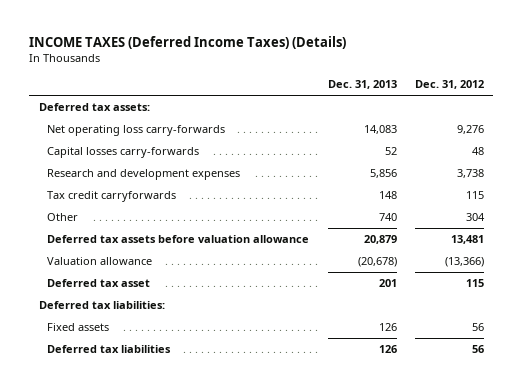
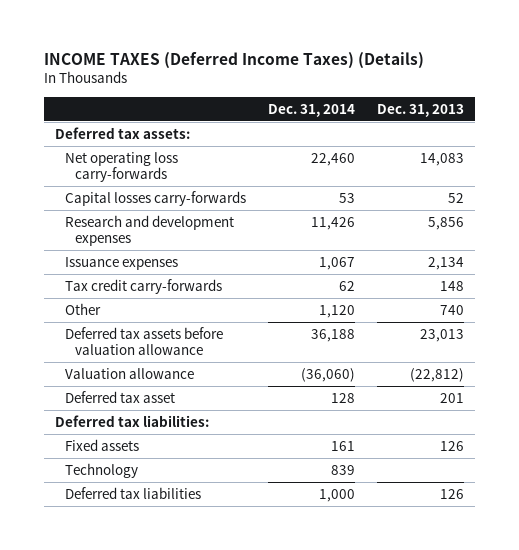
[415,80,485,90] Dec. 31, 2012 -> none
none -> [267,103,355,117] Dec. 31, 2014
none -> [65,256,179,270] Issuance expenses
[47,190,177,202] Tax credit carryforwards -> [65,278,223,294] Tax credit carry-forwards
[363,234,397,244] 20,879 -> [419,328,464,342] 23,013
[357,256,397,267] (20,678) -> [409,367,464,382] (22,812)
none -> [65,462,139,478] Technology

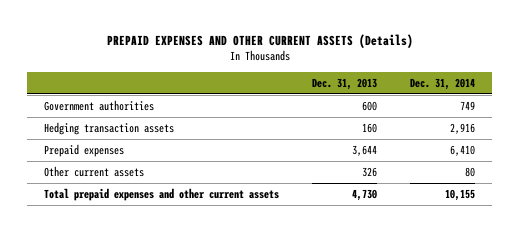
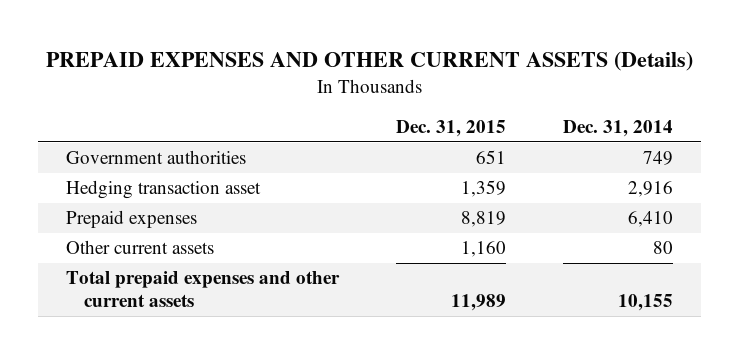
[312,77,378,90] Dec. 31, 2013 -> none
none -> [396,120,507,138] Dec. 31, 2015
[43,121,174,135] Hedging transaction assets -> [66,180,262,200] Hedging transaction asset

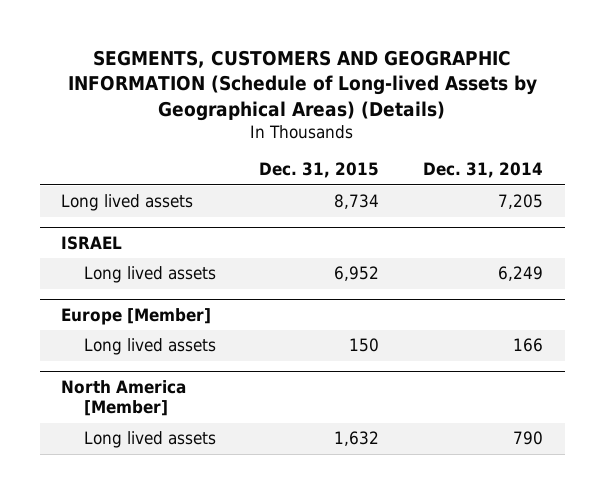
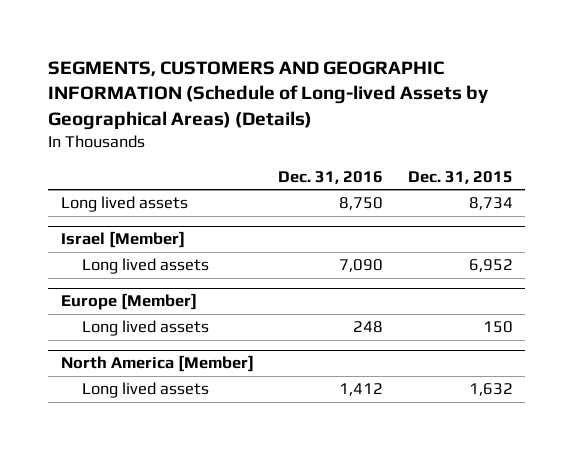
[422,162,543,179] Dec. 31, 2014 -> none
none -> [278,170,384,184] Dec. 31, 2016
[61,235,123,250] ISRAEL -> [60,231,185,249] Israel [Member]

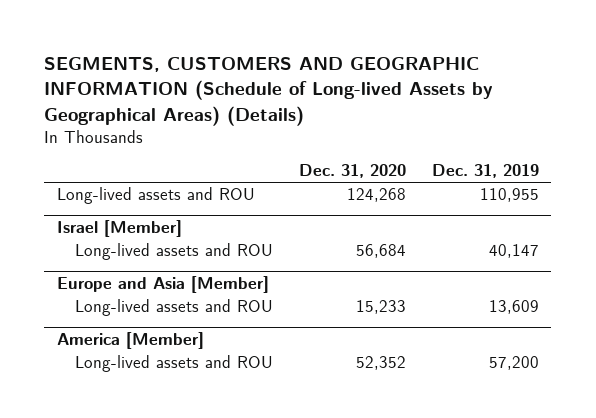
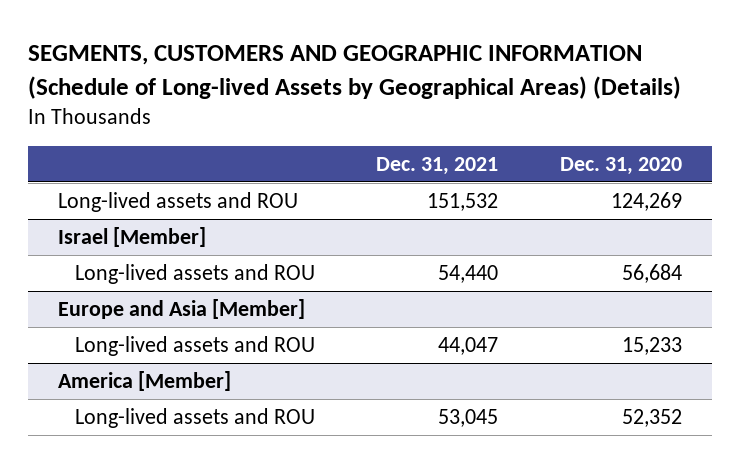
[431,164,539,179] Dec. 31, 2019 -> none
none -> [376,157,499,176] Dec. 31, 2021
[346,188,406,203] 124,268 -> [610,191,682,211] 124,269

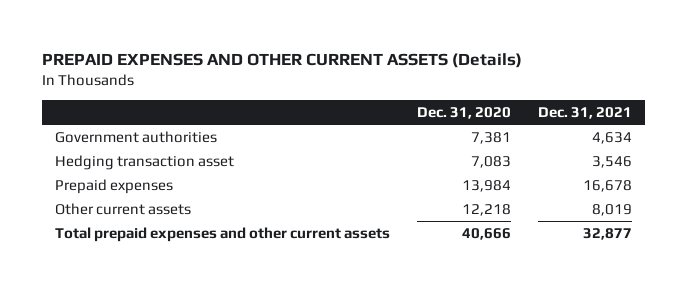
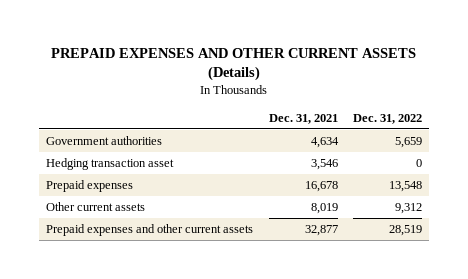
[416,107,511,120] Dec. 31, 2020 -> none
none -> [352,113,422,124] Dec. 31, 2022
[55,226,391,242] Total prepaid expenses and other current assets -> [46,224,254,237] Prepaid expenses and other current assets

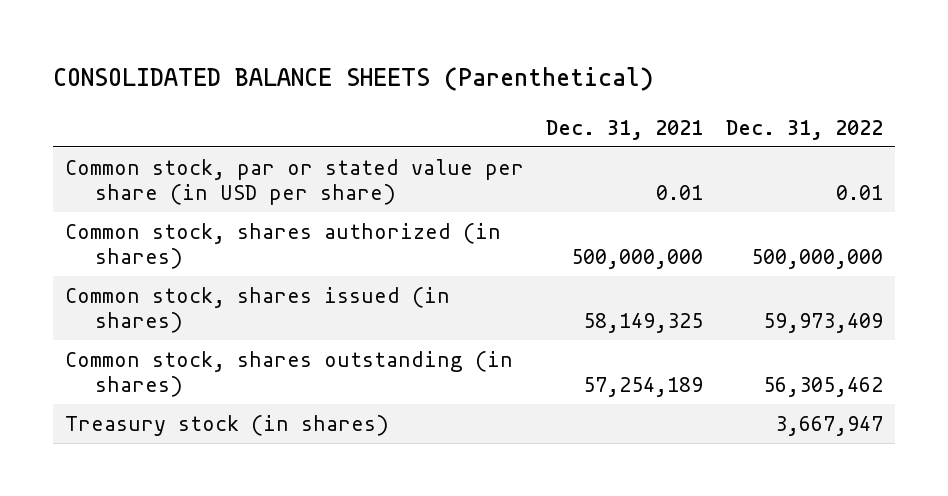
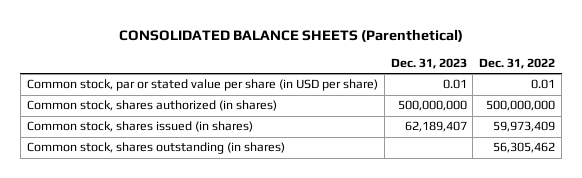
[546,119,704,140] Dec. 31, 2021 -> none
none -> [390,58,467,70] Dec. 31, 2023
[64,414,389,436] Treasury stock (in shares) -> none

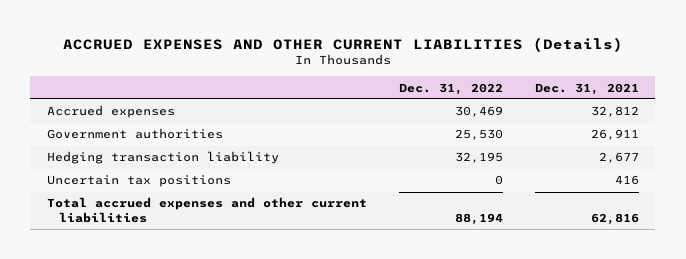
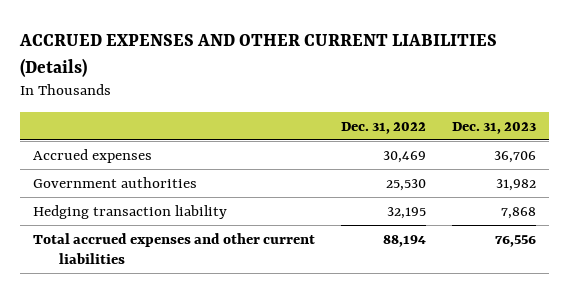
[534,82,639,95] Dec. 31, 2021 -> none
none -> [451,121,536,134] Dec. 31, 2023
[46,175,231,188] Uncertain tax positions -> none

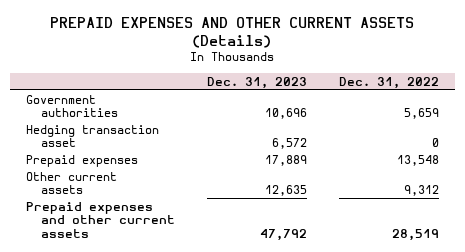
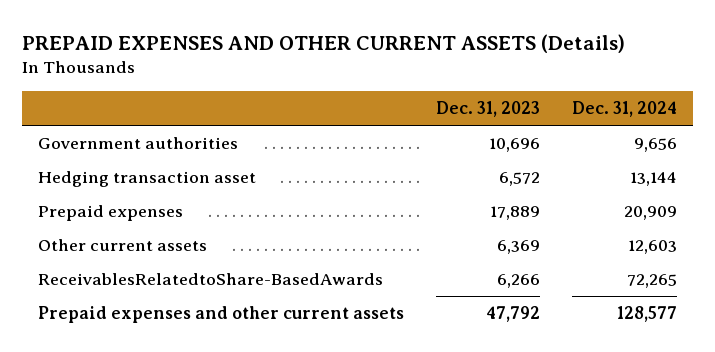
[339,76,440,89] Dec. 31, 2022 -> none
none -> [571,101,677,118] Dec. 31, 2024
[264,185,307,197] 12,635 -> [496,240,540,255] 6,369
none -> [38,273,384,286] ReceivablesRelatedtoShare-BasedAwards

